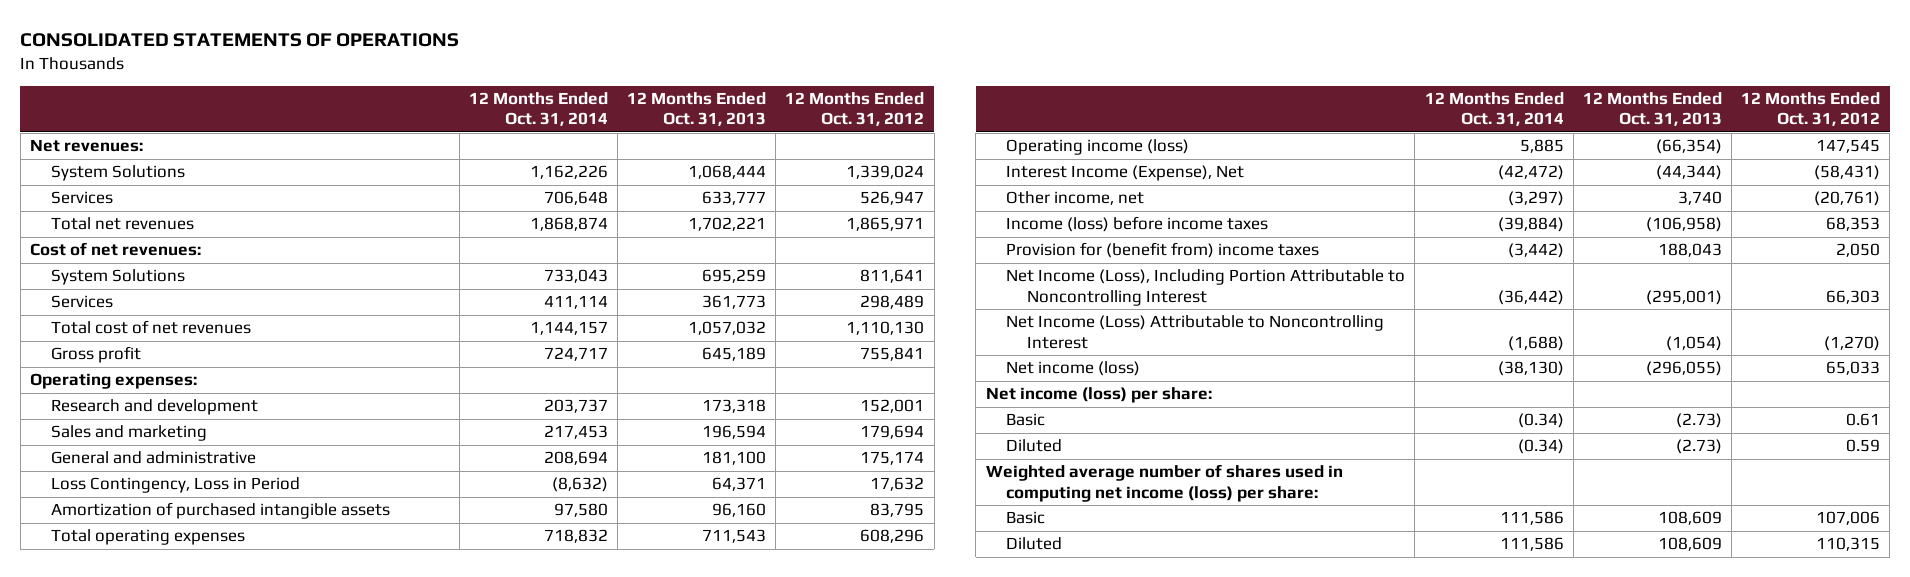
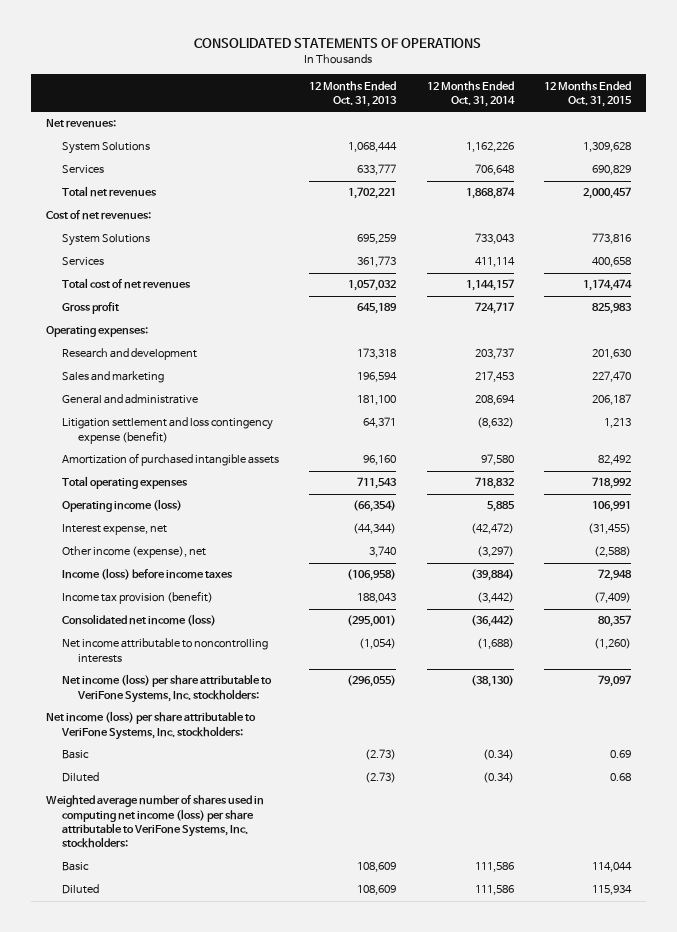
[785,91,925,127] 12 Months Ended Oct. 31, 2012 -> none
none -> [543,80,632,107] 12 Months Ended Oct. 31, 2015
[50,477,300,494] Loss Contingency, Loss in Period -> [61,417,273,444] Litigation settlement and loss contingency expense (benefit)
[1006,165,1245,182] Interest Income (Expense), Net -> [61,524,167,536] Interest expense, net
[1006,191,1145,206] Other income, net -> [61,546,206,559] Other income (expense), net
[1006,242,1320,259] Provision for (benefit from) income taxes -> [61,591,213,605] Income tax provision (benefit)
[1006,269,1406,306] Net Income (Loss), Including Portion Attributable to Noncontrolling Interest -> [61,614,216,627] Consolidated net income (loss)
[1006,315,1385,349] Net Income (Loss) Attributable to Noncontrolling Interest -> [61,638,268,663] Net income attributable to noncontrolling interests
[1006,361,1141,377] Net income (loss) -> [61,674,272,703] Net income (loss) per share attributable to VeriFone Systems, Inc. stockholders:
[985,387,1212,404] Net income (loss) per share: -> [45,711,256,740] Net income (loss) per share attributable to VeriFone Systems, Inc. stockholders:
[985,464,1343,502] Weighted average number of shares used in computing net income (loss) per share: -> [45,795,264,849] Weighted average number of shares used in computing net income (loss) per share attributable to VeriFone Systems, Inc. stockholders:

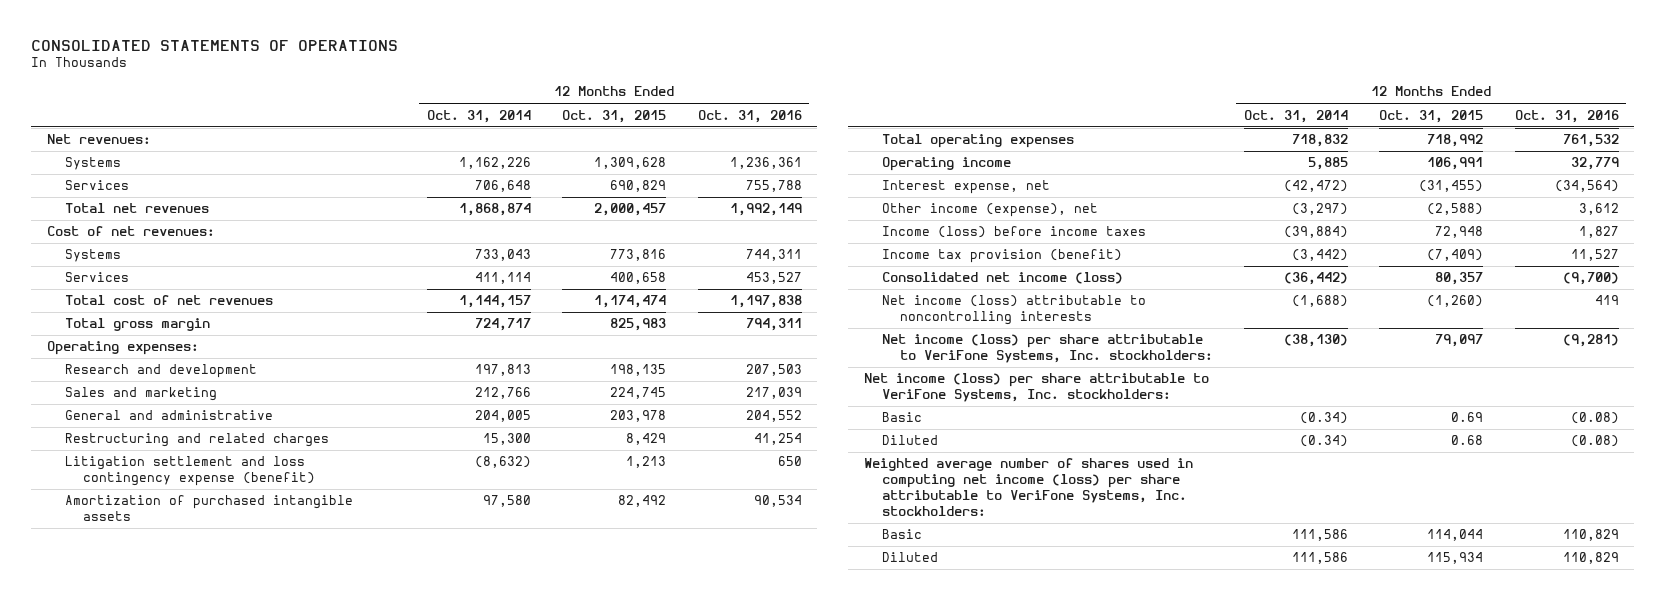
[309,80,398,107] 12 Months Ended Oct. 31, 2013 -> none
none -> [697,109,802,123] Oct. 31, 2016
[61,142,150,155] System Solutions -> [64,157,121,171] Systems
[61,234,150,247] System Solutions -> [64,249,121,263] Systems
[61,302,119,315] Gross profit -> [64,318,210,332] Total gross margin
[474,348,514,360] 203,737 -> [475,364,532,377] 197,813
[591,349,631,360] 201,630 -> [610,364,667,377] 198,135
[474,371,514,383] 217,453 -> [475,387,532,400] 212,766
[591,371,631,383] 227,470 -> [610,387,667,400] 224,745
[474,395,515,406] 208,694 -> [475,410,532,423] 204,005
[591,394,631,406] 206,187 -> [610,410,667,423] 203,978
none -> [64,433,329,448] Restructuring and related charges
[61,499,182,513] Operating income (loss) -> [881,157,1011,172] Operating income
[61,638,268,663] Net income attributable to noncontrolling interests -> [881,295,1146,326] Net income (loss) attributable to noncontrolling interests

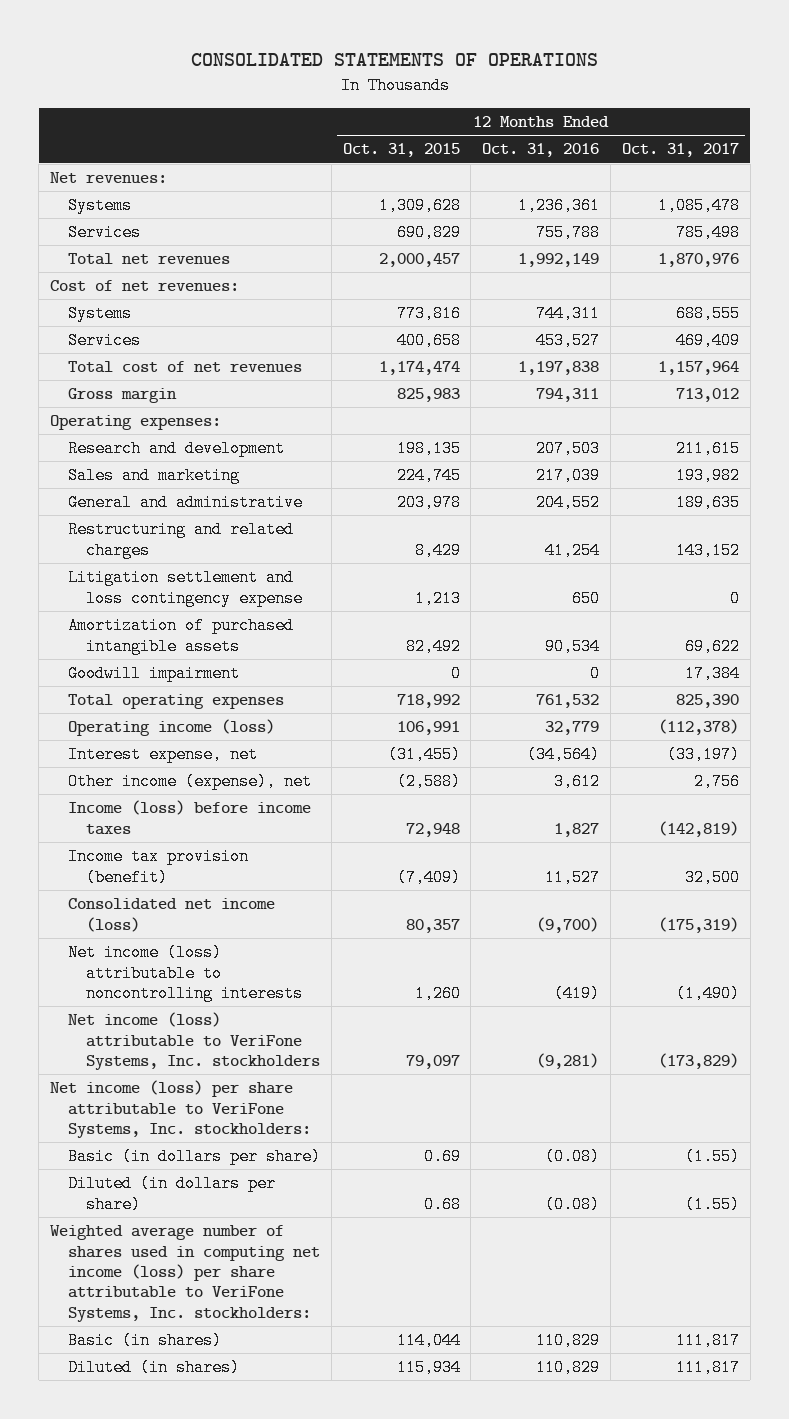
[427,109,532,123] Oct. 31, 2014 -> none
none -> [622,143,740,158] Oct. 31, 2017
[64,318,210,332] Total gross margin -> [67,388,177,404] Gross margin
[64,456,316,487] Litigation settlement and loss contingency expense (benefit) -> [67,569,303,607] Litigation settlement and loss contingency expense
none -> [67,665,240,683] Goodwill impairment
[881,157,1011,172] Operating income -> [67,719,275,737] Operating income (loss)
[1427,295,1484,308] (1,260) -> [414,984,461,1002] 1,260
[1594,295,1619,306] 419 -> [554,984,601,1002] (419)
[881,334,1214,364] Net income (loss) per share attributable to VeriFone Systems, Inc. stockholders: -> [67,1012,320,1070] Net income (loss) attributable to VeriFone Systems, Inc. stockholders
[881,412,922,423] Basic -> [67,1148,321,1166] Basic (in dollars per share)
[881,435,938,446] Diluted -> [67,1175,276,1213] Diluted (in dollars per share)
[881,529,922,540] Basic -> [67,1332,222,1350] Basic (in shares)
[881,552,938,563] Diluted -> [67,1359,240,1377] Diluted (in shares)

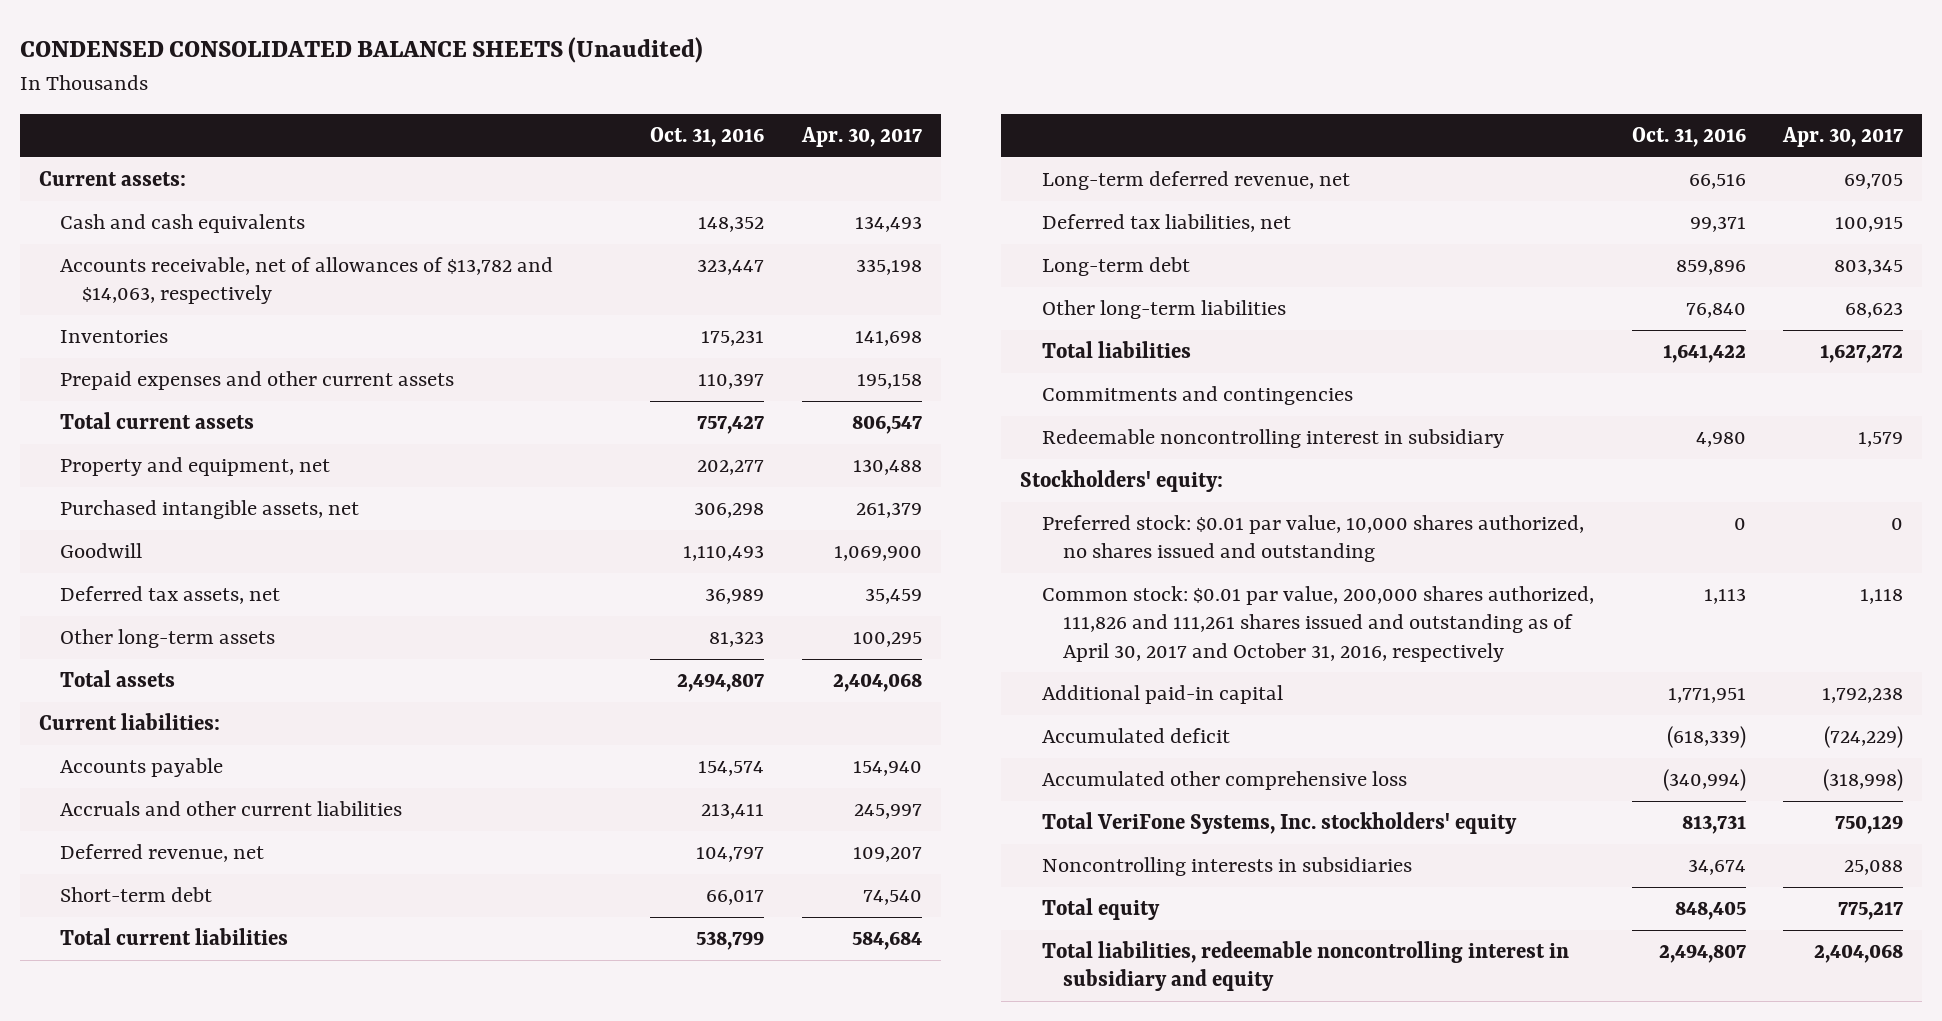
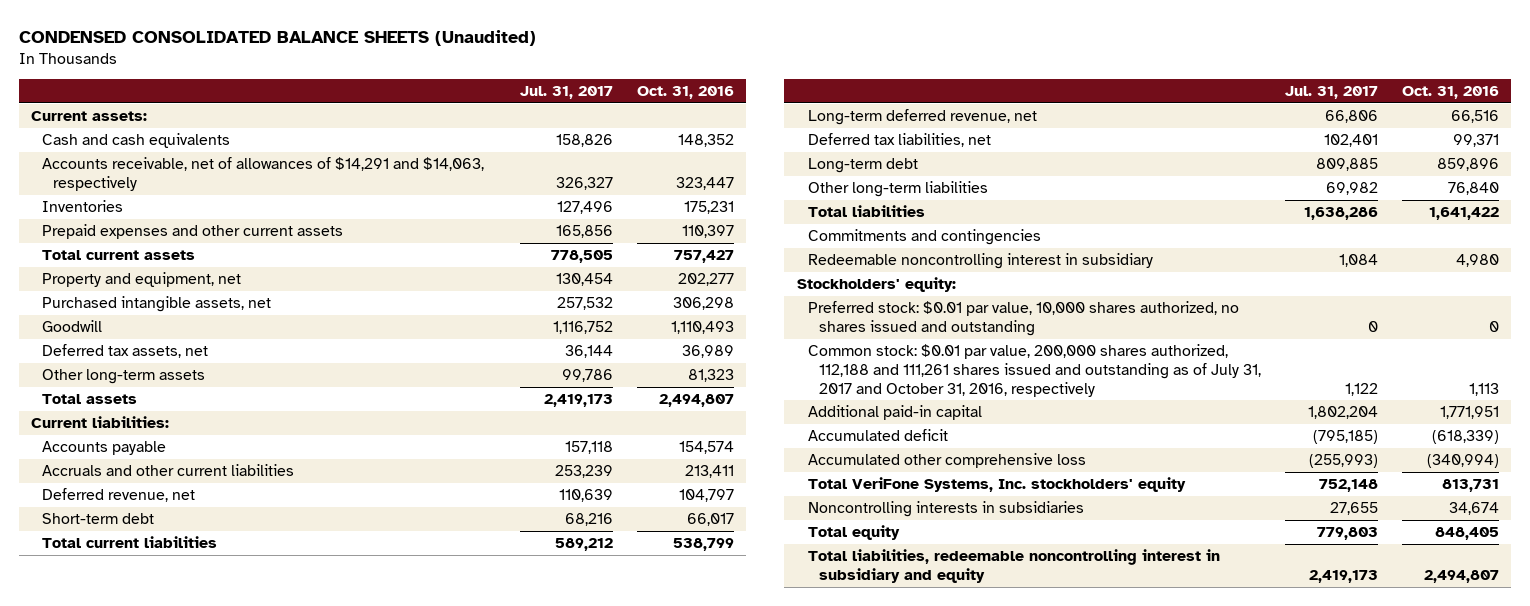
[800,127,922,148] Apr. 30, 2017 -> none
none -> [519,86,613,100] Jul. 31, 2017
[60,257,554,305] Accounts receivable, net of allowances of $13,782 and $14,063, respectively -> [42,157,485,191] Accounts receivable, net of allowances of $14,291 and $14,063, respectively
[1041,586,1594,662] Common stock: $0.01 par value, 200,000 shares authorized, 111,826 and 111,261 shares issued and outstanding as of April 30, 2017 and October 31, 2016, respectively -> [807,344,1261,397] Common stock: $0.01 par value, 200,000 shares authorized, 112,188 and 111,261 shares issued and outstanding as of July 31, 2017 and October 31, 2016, respectively

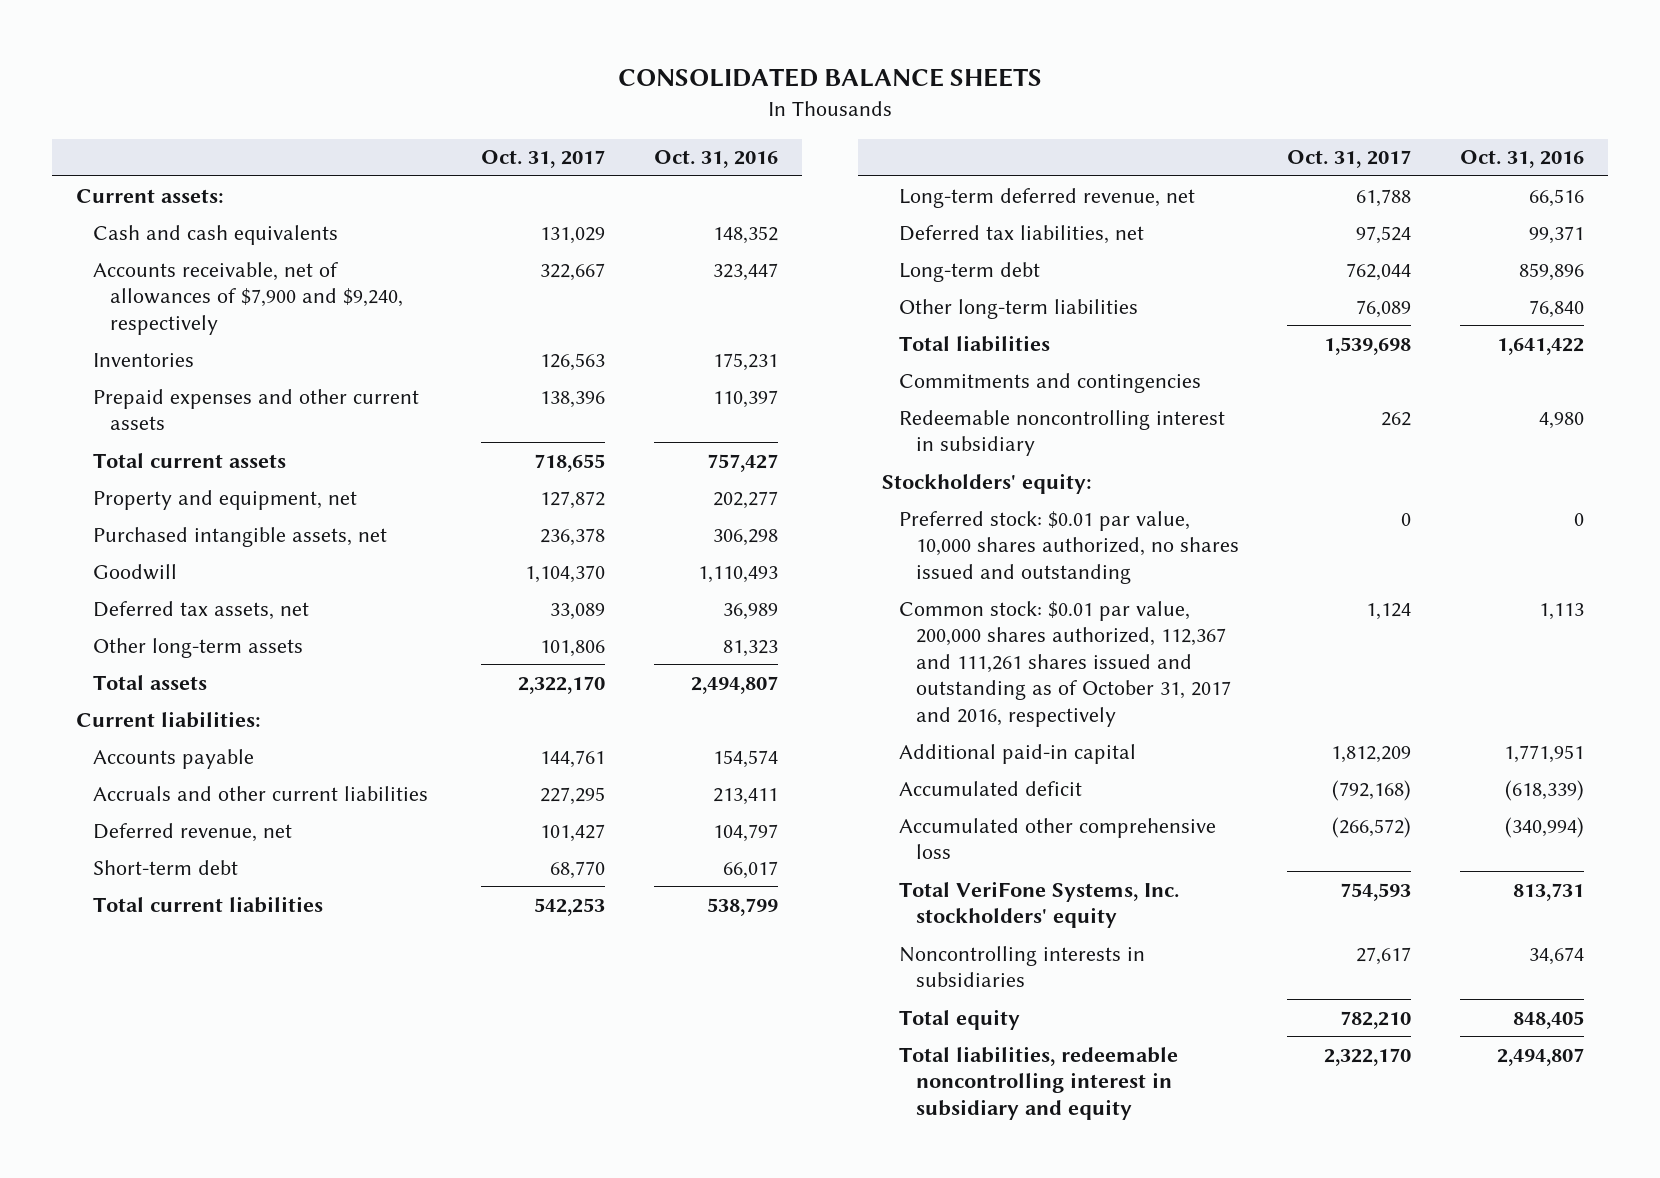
[18,29,536,46] CONDENSED CONSOLIDATED BALANCE SHEETS (Unaudited) -> [617,68,1042,88] CONSOLIDATED BALANCE SHEETS
[519,86,613,100] Jul. 31, 2017 -> none
none -> [481,150,606,169] Oct. 31, 2017
[42,157,485,191] Accounts receivable, net of allowances of $14,291 and $14,063, respectively -> [92,261,403,335] Accounts receivable, net of allowances of $7,900 and $9,240, respectively
[807,344,1261,397] Common stock: $0.01 par value, 200,000 shares authorized, 112,188 and 111,261 shares issued and outstanding as of July 31, 2017 and October 31, 2016, respectively -> [898,600,1231,727] Common stock: $0.01 par value, 200,000 shares authorized, 112,367 and 111,261 shares issued and outstanding as of October 31, 2017 and 2016, respectively

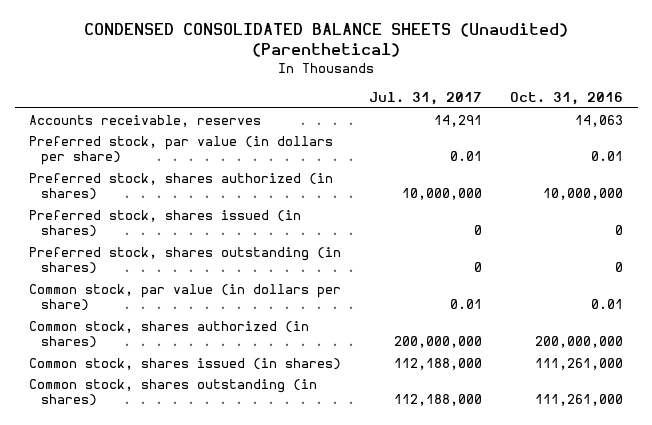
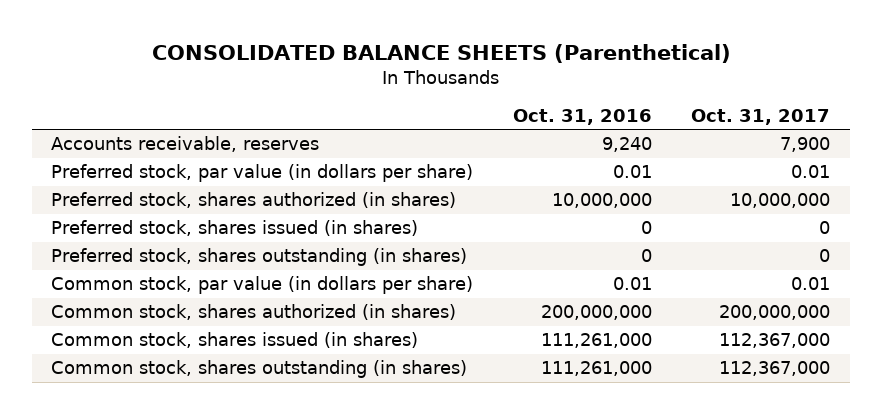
[84,23,569,58] CONDENSED CONSOLIDATED BALANCE SHEETS (Unaudited) (Parenthetical) -> [151,43,731,63] CONSOLIDATED BALANCE SHEETS (Parenthetical)
[369,91,483,105] Jul. 31, 2017 -> none
none -> [691,109,831,126] Oct. 31, 2017
[575,114,624,127] 14,063 -> [601,137,652,153] 9,240

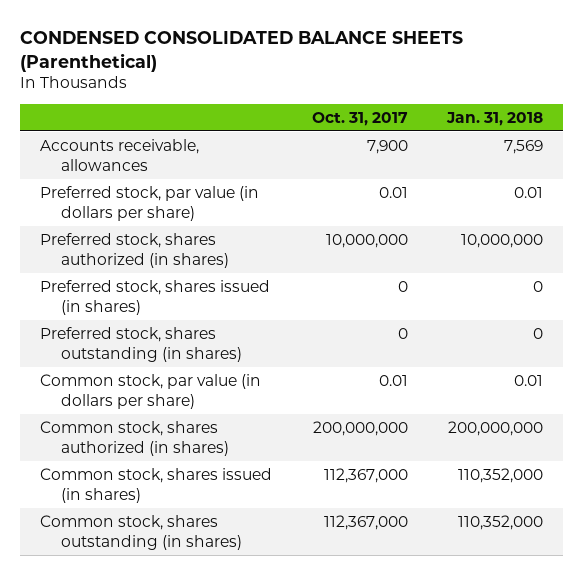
[151,43,731,63] CONSOLIDATED BALANCE SHEETS (Parenthetical) -> [19,30,463,72] CONDENSED CONSOLIDATED BALANCE SHEETS (Parenthetical)
[512,109,652,126] Oct. 31, 2016 -> none
none -> [446,111,544,126] Jan. 31, 2018
[51,136,320,153] Accounts receivable, reserves -> [39,139,199,171] Accounts receivable, allowances

